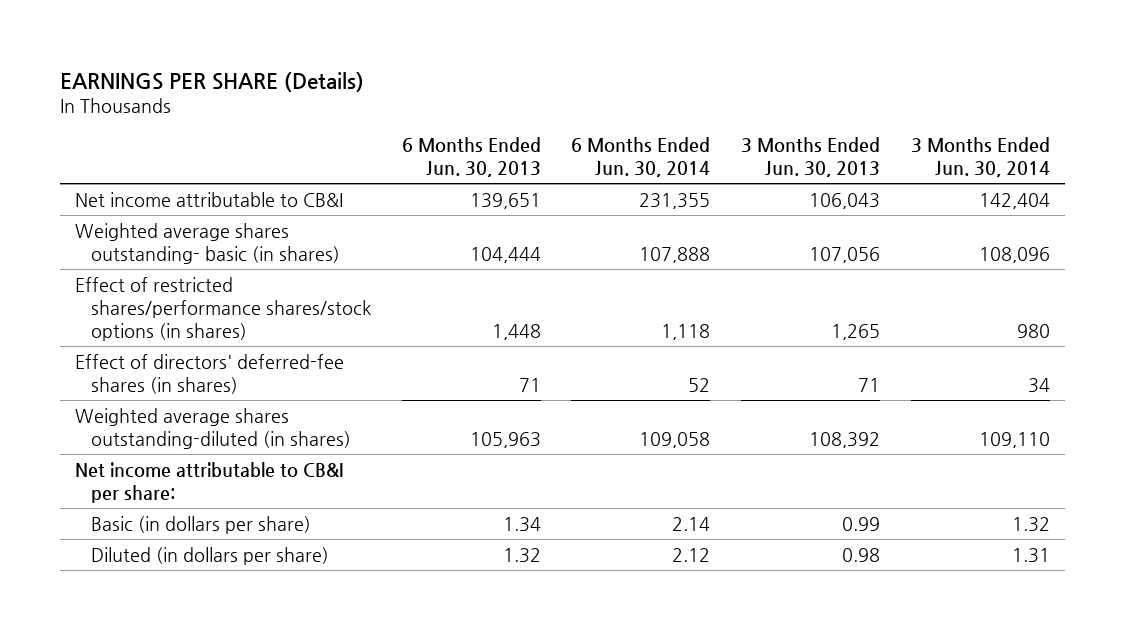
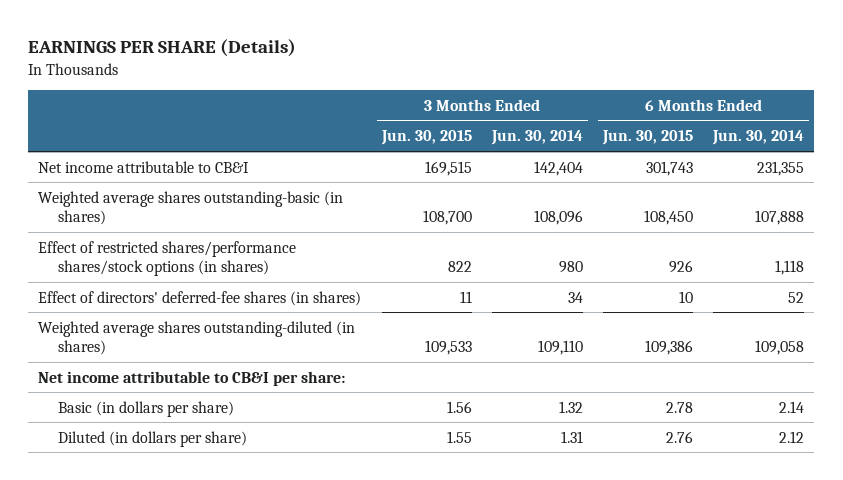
[401,137,541,178] 6 Months Ended Jun. 30, 2013 -> none
[741,137,881,178] 3 Months Ended Jun. 30, 2013 -> none
none -> [380,130,472,146] Jun. 30, 2015
none -> [601,130,693,146] Jun. 30, 2015
[75,222,340,264] Weighted average shares outstanding- basic (in shares) -> [38,190,344,226] Weighted average shares outstanding-basic (in shares)

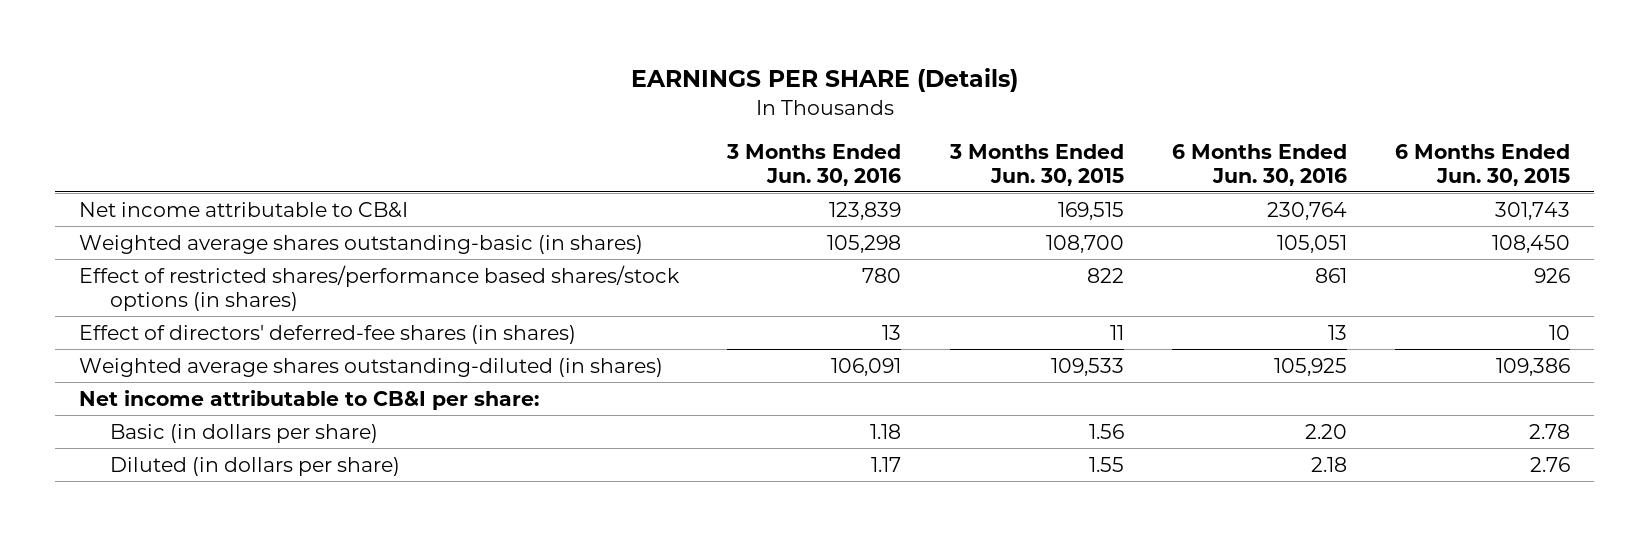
[490,130,583,146] Jun. 30, 2014 -> none
[712,130,805,146] Jun. 30, 2014 -> none
none -> [726,143,902,186] 3 Months Ended Jun. 30, 2016
none -> [1171,143,1347,186] 6 Months Ended Jun. 30, 2016
[38,240,297,277] Effect of restricted shares/performance shares/stock options (in shares) -> [78,264,680,311] Effect of restricted shares/performance based shares/stock options (in shares)

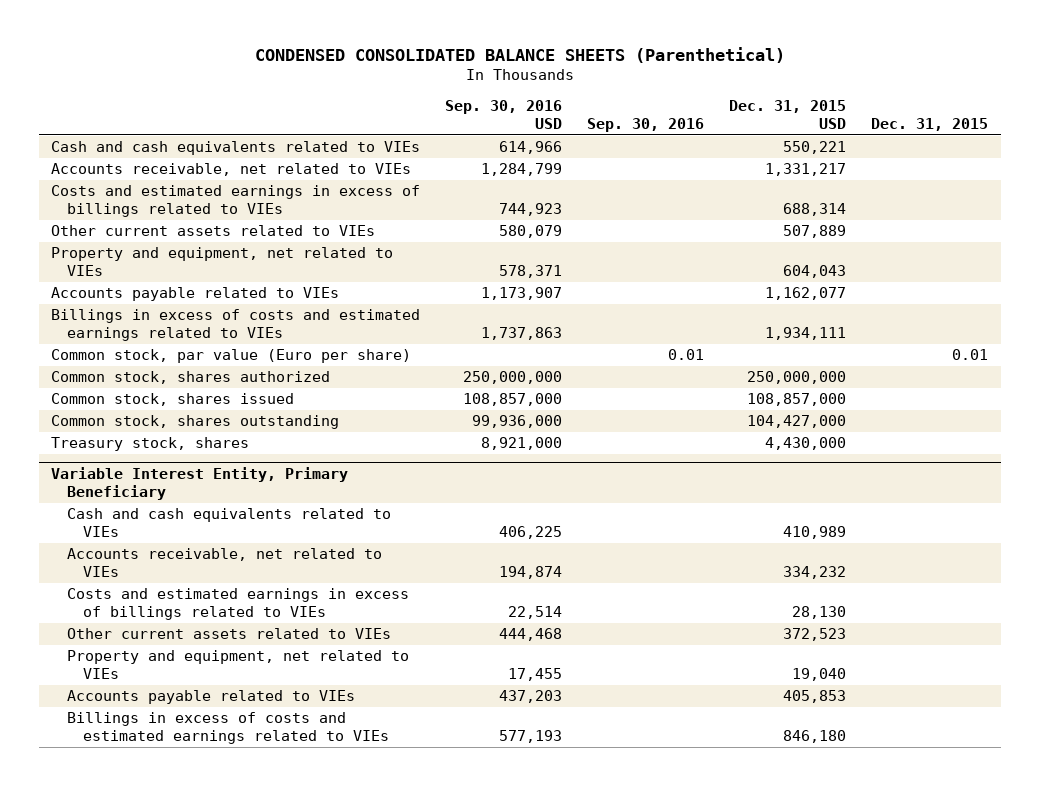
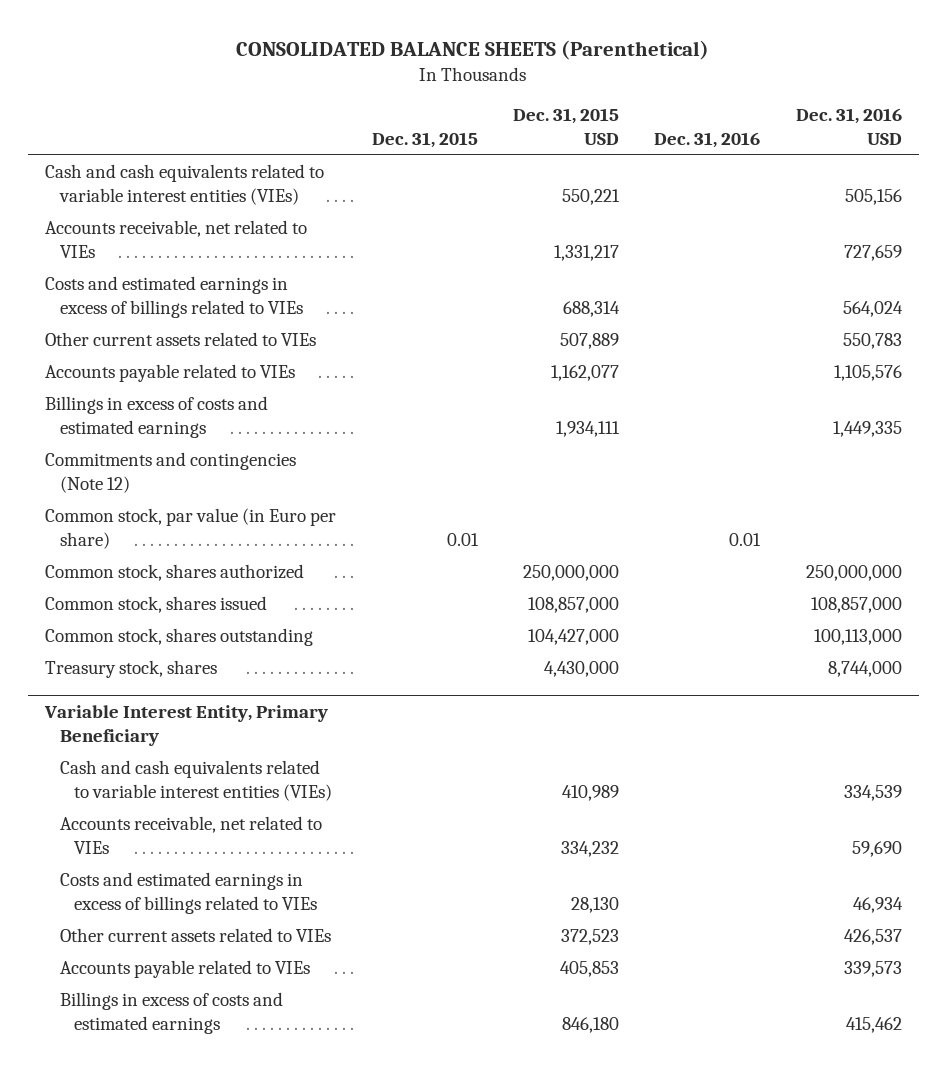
[254,46,785,63] CONDENSED CONSOLIDATED BALANCE SHEETS (Parenthetical) -> [236,40,710,61] CONSOLIDATED BALANCE SHEETS (Parenthetical)
[445,99,563,129] Sep. 30, 2016 USD -> none
[587,117,705,132] Sep. 30, 2016 -> none
none -> [654,132,761,149] Dec. 31, 2016
none -> [795,108,902,146] Dec. 31, 2016 USD
[51,141,421,156] Cash and cash equivalents related to VIEs -> [45,164,325,205] Cash and cash equivalents related to variable interest entities (VIEs)
[51,247,394,277] Property and equipment, net related to VIEs -> none
[51,309,421,342] Billings in excess of costs and estimated earnings related to VIEs -> [45,396,269,438] Billings in excess of costs and estimated earnings
none -> [45,452,297,493] Commitments and contingencies (Note 12)
[51,349,412,364] Common stock, par value (Euro per share) -> [45,508,337,549] Common stock, par value (in Euro per share)
[67,508,392,538] Cash and cash equivalents related to VIEs -> [59,760,332,801] Cash and cash equivalents related to variable interest entities (VIEs)
[67,650,410,680] Property and equipment, net related to VIEs -> none
[67,712,390,745] Billings in excess of costs and estimated earnings related to VIEs -> [59,992,283,1034] Billings in excess of costs and estimated earnings

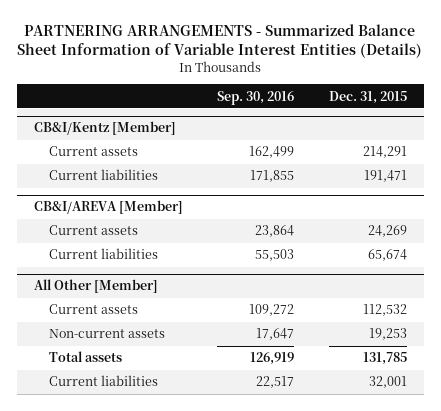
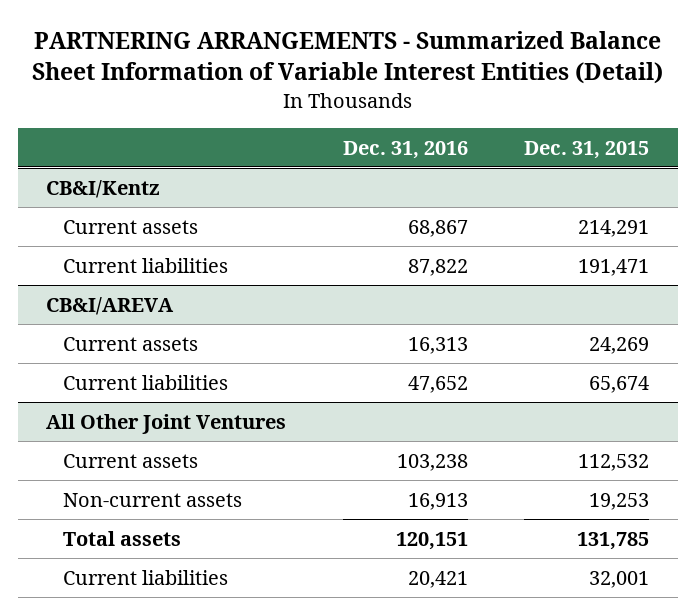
[17,24,423,59] PARTNERING ARRANGEMENTS - Summarized Balance Sheet Information of Variable Interest Entities (Details) -> [31,30,663,85] PARTNERING ARRANGEMENTS - Summarized Balance Sheet Information of Variable Interest Entities (Detail)
[217,90,295,105] Sep. 30, 2016 -> none
none -> [342,140,468,159] Dec. 31, 2016
[33,121,176,136] CB&I/Kentz [Member] -> [45,179,160,198] CB&I/Kentz
[33,200,183,215] CB&I/AREVA [Member] -> [45,296,174,315] CB&I/AREVA
[33,279,158,294] All Other [Member] -> [45,413,286,434] All Other Joint Ventures

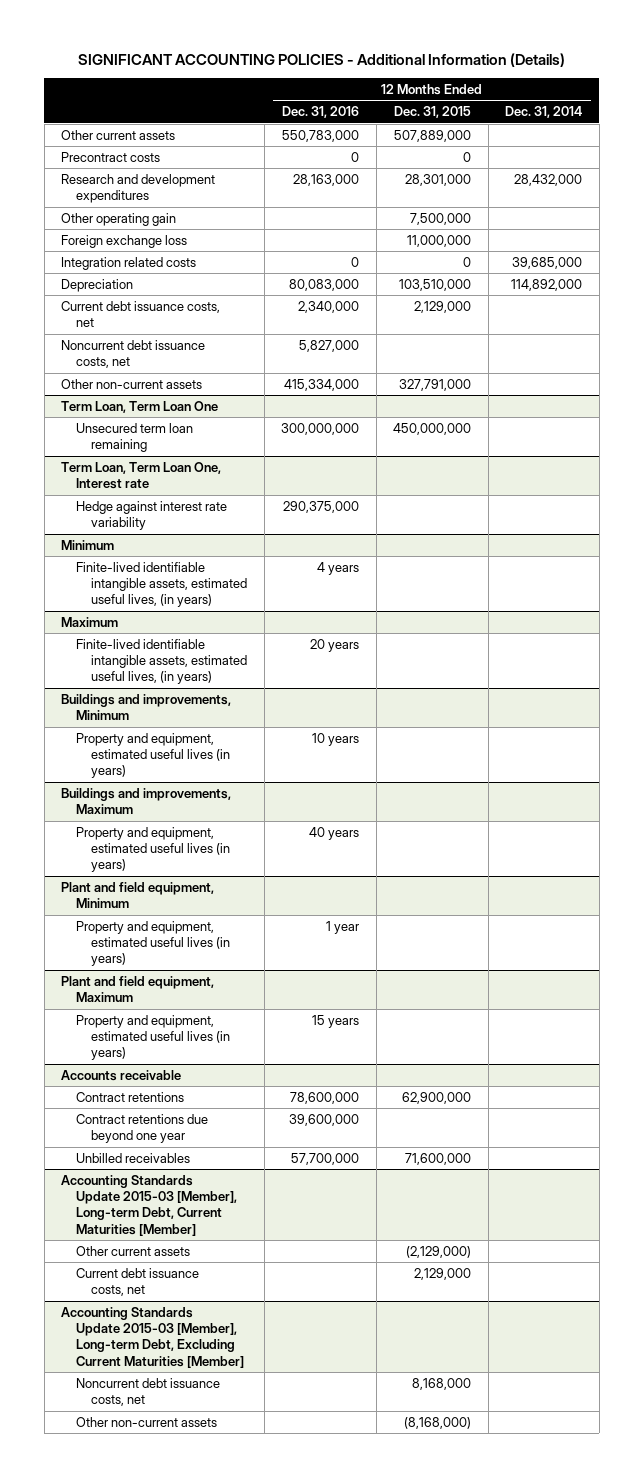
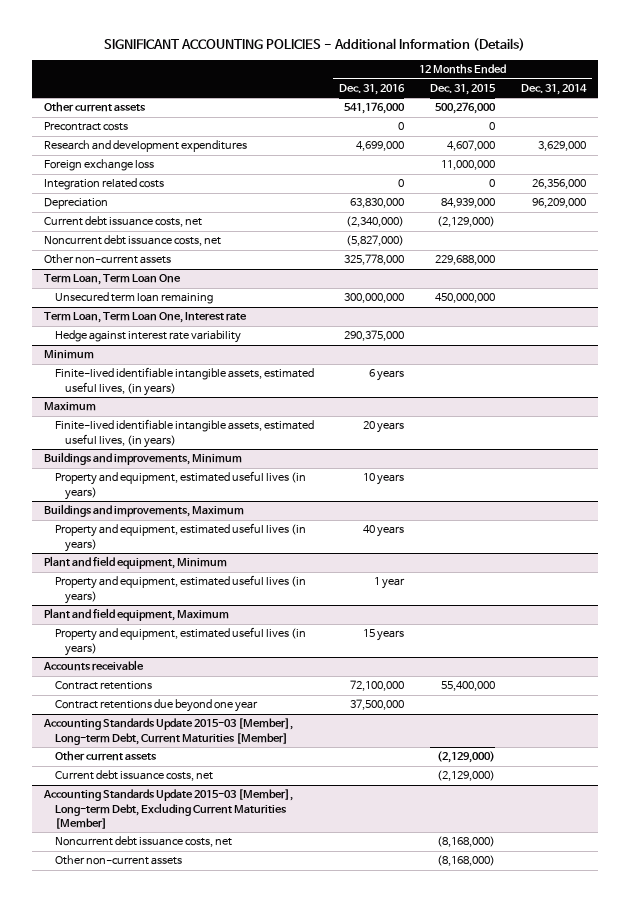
[282,129,360,142] 550,783,000 -> [344,102,406,115] 541,176,000
[394,129,472,142] 507,889,000 -> [435,102,497,115] 500,276,000
[61,212,177,226] Other operating gain -> none
[293,173,360,186] 28,163,000 -> [356,141,405,152] 4,699,000
[405,173,472,186] 28,301,000 -> [447,140,496,152] 4,607,000
[514,173,583,186] 28,432,000 -> [537,141,586,152] 3,629,000
[512,256,583,269] 39,685,000 -> [531,179,586,190] 26,356,000
[289,278,360,291] 80,083,000 -> [350,198,405,209] 63,830,000
[399,278,472,291] 103,510,000 -> [441,198,496,209] 84,939,000
[511,278,583,291] 114,892,000 -> [531,198,586,209] 96,209,000
[298,300,360,313] 2,340,000 -> [346,216,405,228] (2,340,000)
[414,300,472,313] 2,129,000 -> [437,216,496,228] (2,129,000)
[299,339,360,352] 5,827,000 -> [346,235,405,247] (5,827,000)
[284,378,360,391] 415,334,000 -> [344,254,405,266] 325,778,000
[399,378,472,391] 327,791,000 -> [435,255,496,266] 229,688,000
[317,561,360,575] 4 years -> [369,369,405,382] 6 years
[76,1152,191,1163] Unbilled receivables -> none
[290,1091,360,1104] 78,600,000 -> [350,680,405,692] 72,100,000
[402,1091,472,1104] 62,900,000 -> [441,681,496,692] 55,400,000
[289,1113,360,1126] 39,600,000 -> [350,699,405,711] 37,500,000
[414,1267,472,1280] 2,129,000 -> [437,770,496,782] (2,129,000)
[412,1377,472,1390] 8,168,000 -> [437,836,496,848] (8,168,000)

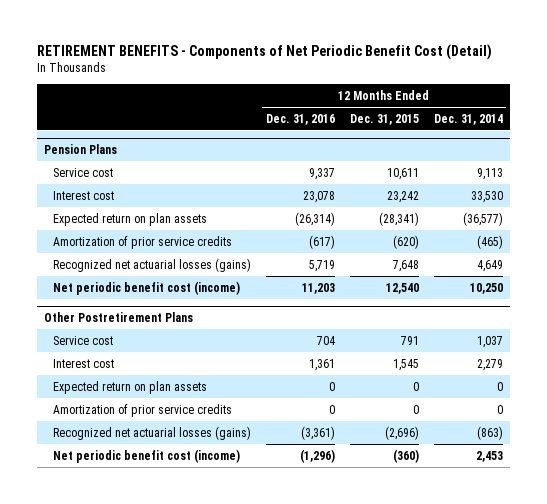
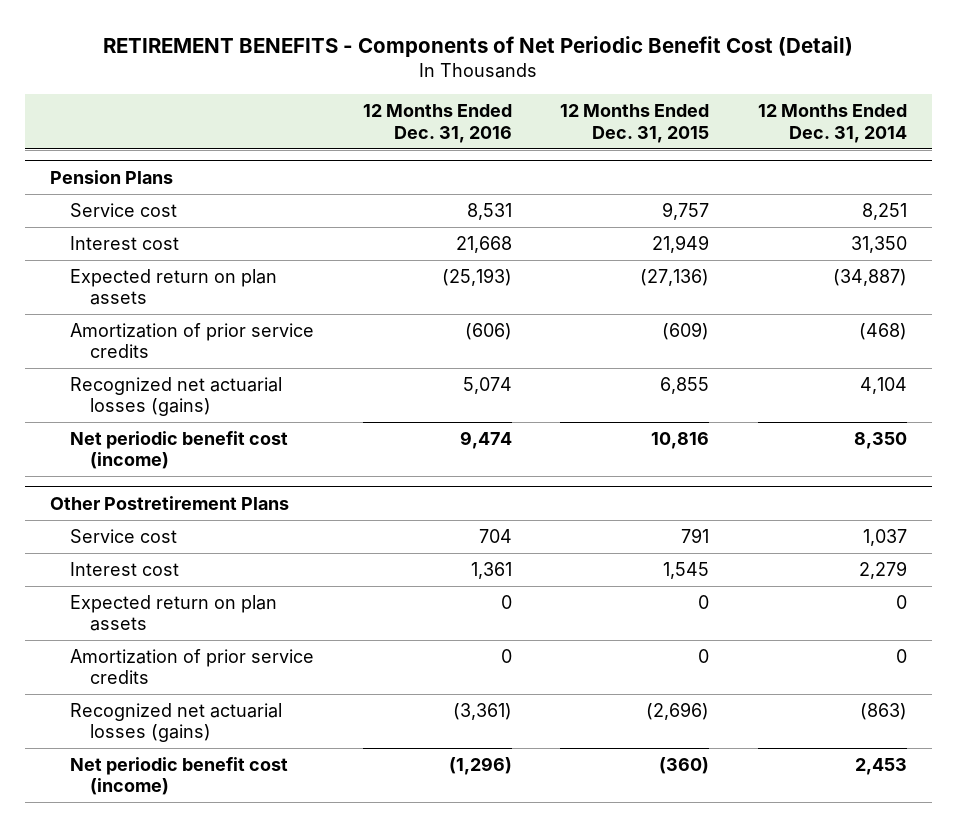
[308,167,335,180] 9,337 -> [466,202,512,220] 8,531
[386,167,419,180] 10,611 -> [662,201,710,220] 9,757
[476,167,503,180] 9,113 -> [862,202,908,220] 8,251
[302,190,335,203] 23,078 -> [455,235,512,253] 21,668
[386,190,419,203] 23,242 -> [652,234,710,253] 21,949
[470,190,503,203] 33,530 -> [851,235,908,253] 31,350
[294,211,335,226] (26,314) -> [441,267,512,286] (25,193)
[378,211,419,226] (28,341) -> [640,268,710,286] (27,136)
[462,211,503,226] (36,577) -> [833,268,908,286] (34,887)
[308,234,335,249] (617) -> [464,322,512,340] (606)
[392,234,419,249] (620) -> [662,321,710,340] (609)
[476,234,503,249] (465) -> [859,322,908,340] (468)
[308,259,335,272] 5,719 -> [462,376,512,394] 5,074
[392,259,419,272] 7,648 -> [660,376,710,394] 6,855
[476,259,503,272] 4,649 -> [860,376,908,394] 4,104
[301,282,335,294] 11,203 -> [459,430,512,449] 9,474
[385,282,419,294] 12,540 -> [651,431,710,449] 10,816
[469,282,503,294] 10,250 -> [854,431,908,449] 8,350

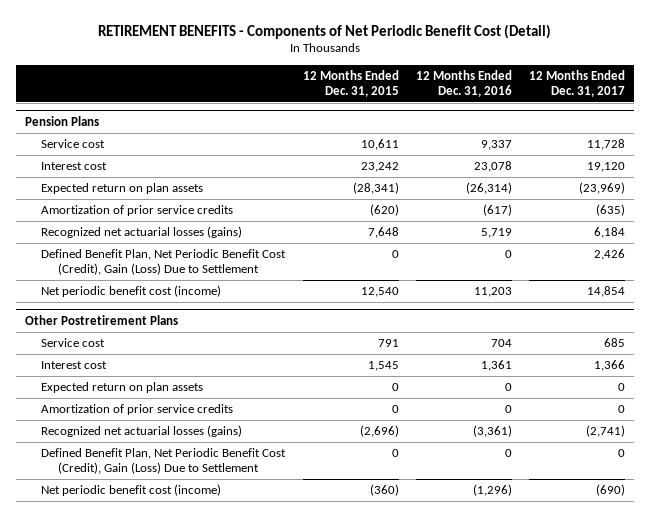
[758,104,908,143] 12 Months Ended Dec. 31, 2014 -> none
none -> [529,69,626,97] 12 Months Ended Dec. 31, 2017
[466,202,512,220] 8,531 -> [480,140,512,151] 9,337
[662,201,710,220] 9,757 -> [360,139,399,151] 10,611
[455,235,512,253] 21,668 -> [473,161,512,173] 23,078
[652,234,710,253] 21,949 -> [360,162,399,173] 23,242
[441,267,512,286] (25,193) -> [465,182,512,195] (26,314)
[640,268,710,286] (27,136) -> [352,182,399,195] (28,341)
[464,322,512,340] (606) -> [482,204,512,217] (617)
[662,321,710,340] (609) -> [369,204,399,217] (620)
[462,376,512,394] 5,074 -> [480,228,512,239] 5,719
[660,376,710,394] 6,855 -> [367,227,399,239] 7,648
none -> [41,249,287,275] Defined Benefit Plan, Net Periodic Benefit Cost (Credit), Gain (Loss) Due to Settlement
[459,430,512,449] 9,474 -> [473,287,512,298] 11,203
[651,431,710,449] 10,816 -> [360,287,399,298] 12,540
none -> [41,448,287,474] Defined Benefit Plan, Net Periodic Benefit Cost (Credit), Gain (Loss) Due to Settlement

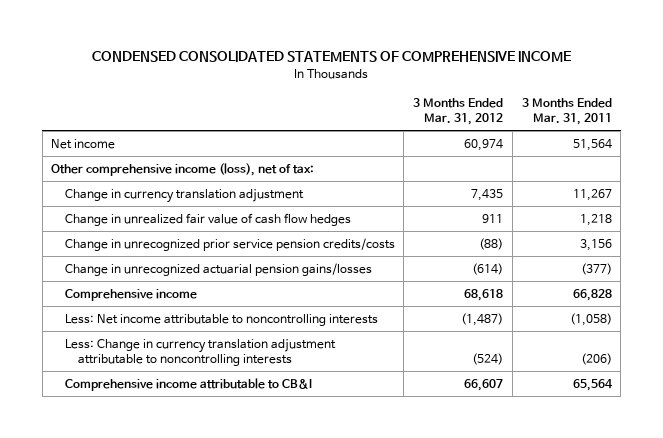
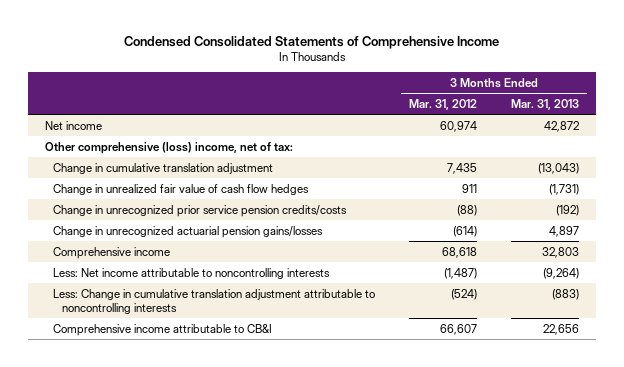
[92,51,572,63] CONDENSED CONSOLIDATED STATEMENTS OF COMPREHENSIVE INCOME -> [123,35,499,49] Condensed Consolidated Statements of Comprehensive Income
[521,97,612,126] 3 Months Ended Mar. 31, 2011 -> none
none -> [510,98,579,110] Mar. 31, 2013
[51,162,315,176] Other comprehensive income (loss), net of tax: -> [45,141,294,154] Other comprehensive (loss) income, net of tax:
[64,188,304,203] Change in currency translation adjustment -> [53,162,274,174] Change in cumulative translation adjustment
[64,338,336,367] Less: Change in currency translation adjustment attributable to noncontrolling interests -> [53,288,376,314] Less: Change in cumulative translation adjustment attributable to noncontrolling interests

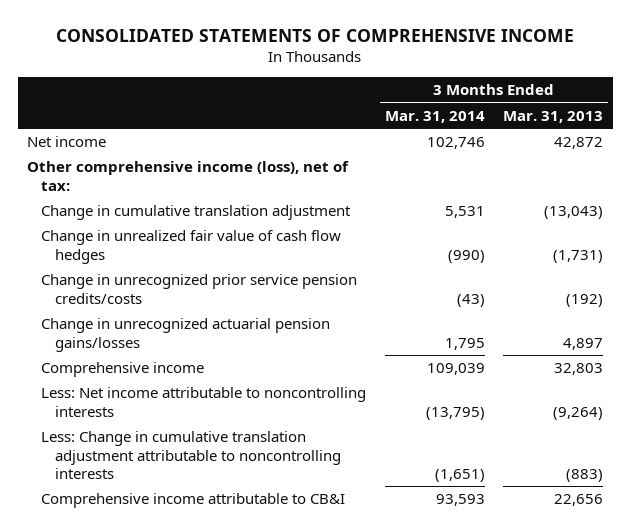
[123,35,499,49] Condensed Consolidated Statements of Comprehensive Income -> [56,28,575,42] CONSOLIDATED STATEMENTS OF COMPREHENSIVE INCOME
[409,98,478,110] Mar. 31, 2012 -> none
none -> [384,110,485,123] Mar. 31, 2014
[45,141,294,154] Other comprehensive (loss) income, net of tax: -> [27,161,350,191] Other comprehensive income (loss), net of tax:

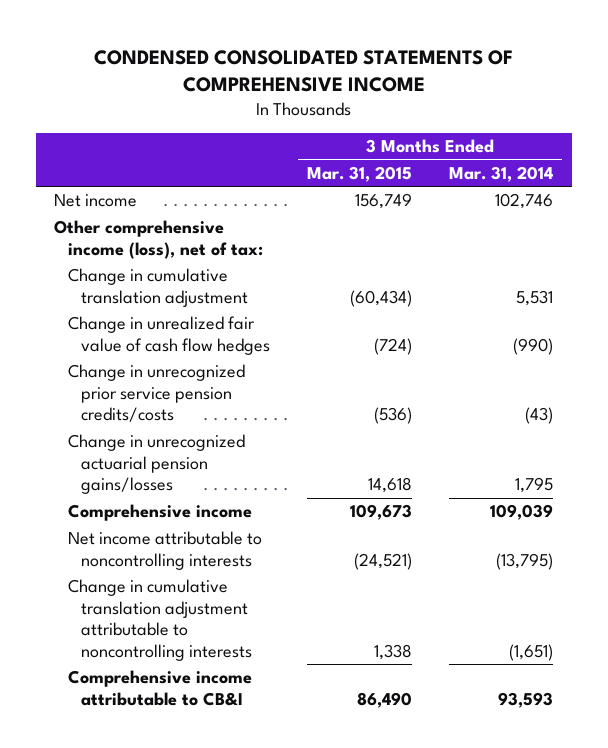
[56,28,575,42] CONSOLIDATED STATEMENTS OF COMPREHENSIVE INCOME -> [93,49,513,93] CONDENSED CONSOLIDATED STATEMENTS OF COMPREHENSIVE INCOME
[503,110,604,123] Mar. 31, 2013 -> none
none -> [307,165,413,182] Mar. 31, 2015
[41,387,367,417] Less: Net income attributable to noncontrolling interests -> [67,531,262,570] Net income attributable to noncontrolling interests
[41,431,341,479] Less: Change in cumulative translation adjustment attributable to noncontrolling interests -> [67,579,253,661] Change in cumulative translation adjustment attributable to noncontrolling interests

